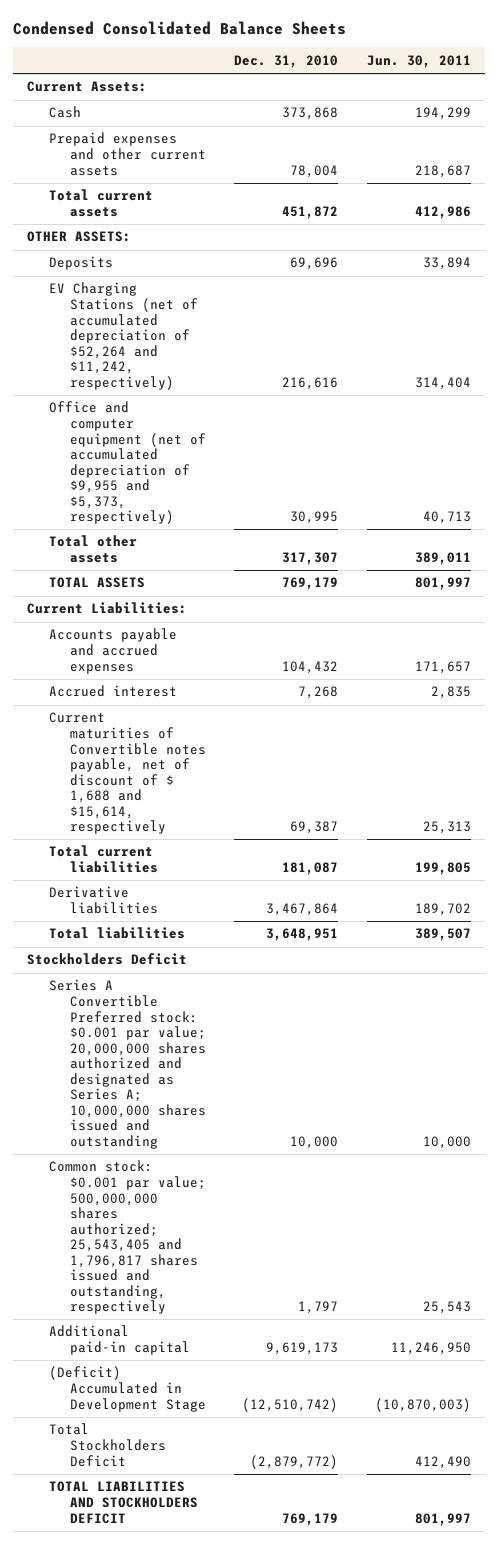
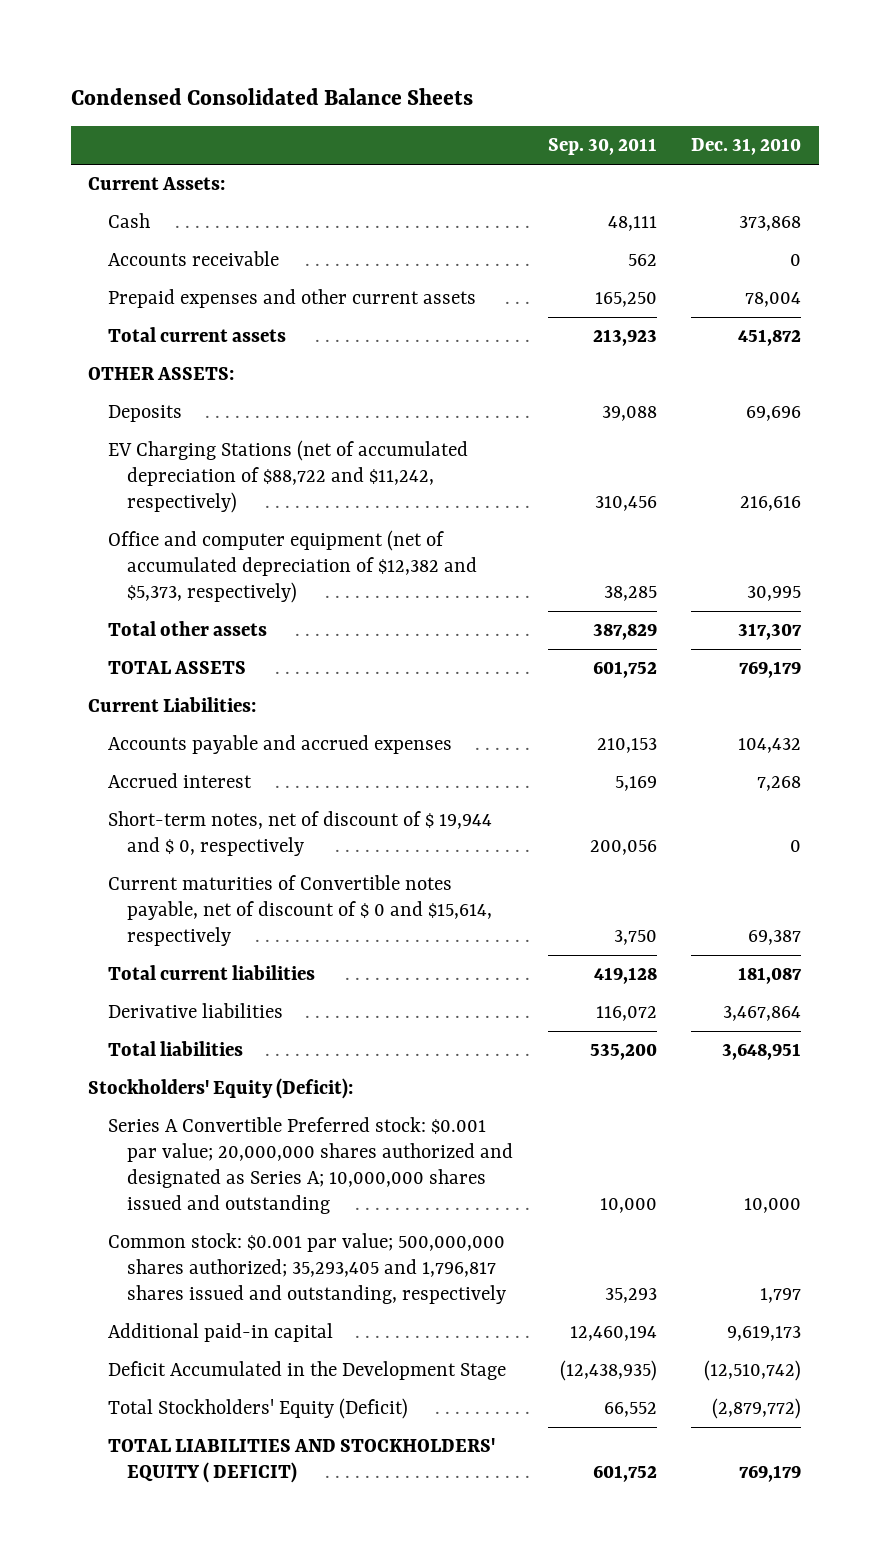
[366,54,471,68] Jun. 30, 2011 -> none
none -> [547,138,657,156] Sep. 30, 2011
none -> [107,251,279,267] Accounts receivable
[48,282,198,390] EV Charging Stations (net of accumulated depreciation of $52,264 and $11,242, respectively) -> [107,440,468,514] EV Charging Stations (net of accumulated depreciation of $88,722 and $11,242, respectively)
[48,401,206,525] Office and computer equipment (net of accumulated depreciation of $9,955 and $5,373, respectively) -> [107,530,478,604] Office and computer equipment (net of accumulated depreciation of $12,382 and $5,373, respectively)
none -> [107,811,492,857] Short-term notes, net of discount of $ 19,944 and $ 0, respectively
[48,712,206,835] Current maturities of Convertible notes payable, net of discount of $ 1,688 and $15,614, respectively -> [107,875,493,947] Current maturities of Convertible notes payable, net of discount of $ 0 and $15,614, respectively
[27,953,188,966] Stockholders Deficit -> [88,1078,354,1100] Stockholders' Equity (Deficit):
[48,1160,206,1315] Common stock: $0.001 par value; 500,000,000 shares authorized; 25,543,405 and 1,796,817 shares issued and outstanding, respectively -> [107,1233,507,1305] Common stock: $0.001 par value; 500,000,000 shares authorized; 35,293,405 and 1,796,817 shares issued and outstanding, respectively
[48,1366,206,1412] (Deficit) Accumulated in Development Stage -> [107,1361,506,1381] Deficit Accumulated in the Development Stage
[48,1423,166,1467] Total Stockholders Deficit -> [107,1398,408,1420] Total Stockholders' Equity (Deficit)
[48,1481,198,1524] TOTAL LIABILITIES AND STOCKHOLDERS DEFICIT -> [107,1438,495,1484] TOTAL LIABILITIES AND STOCKHOLDERS' EQUITY ( DEFICIT)

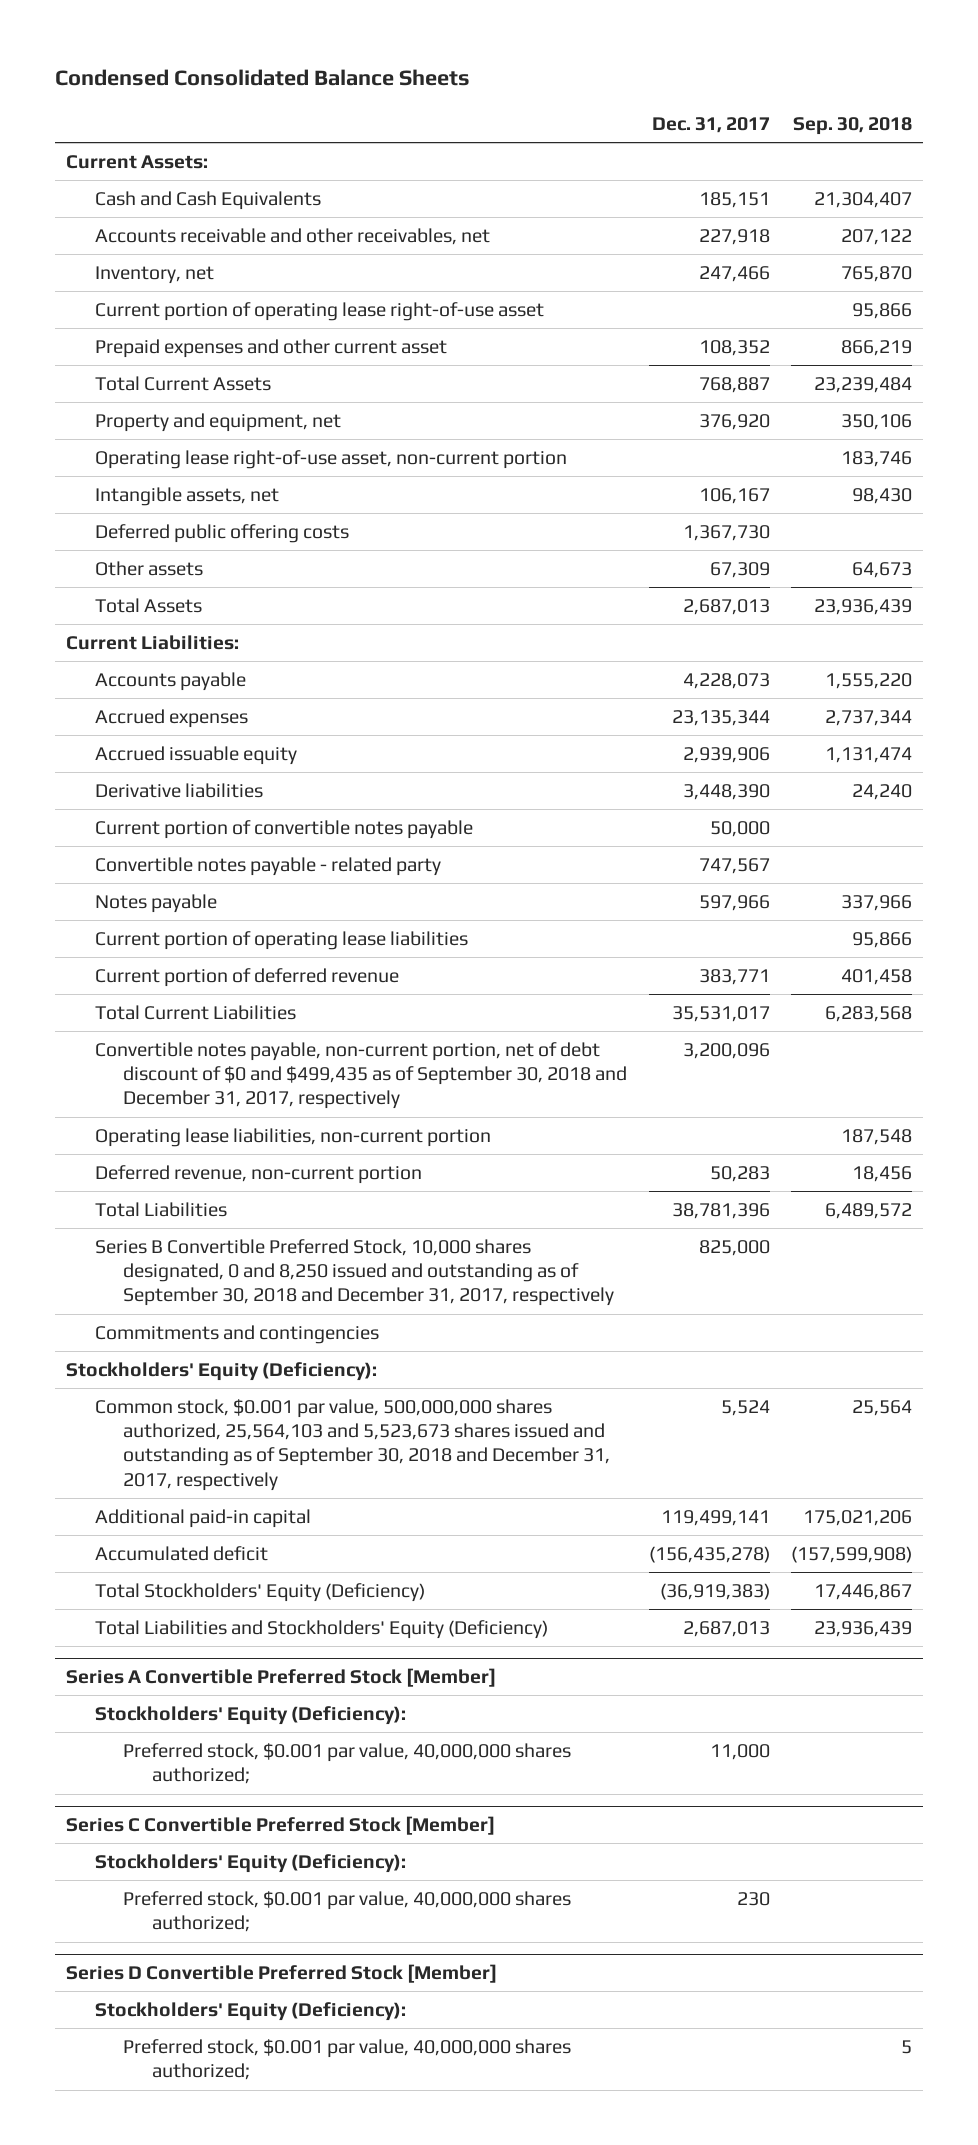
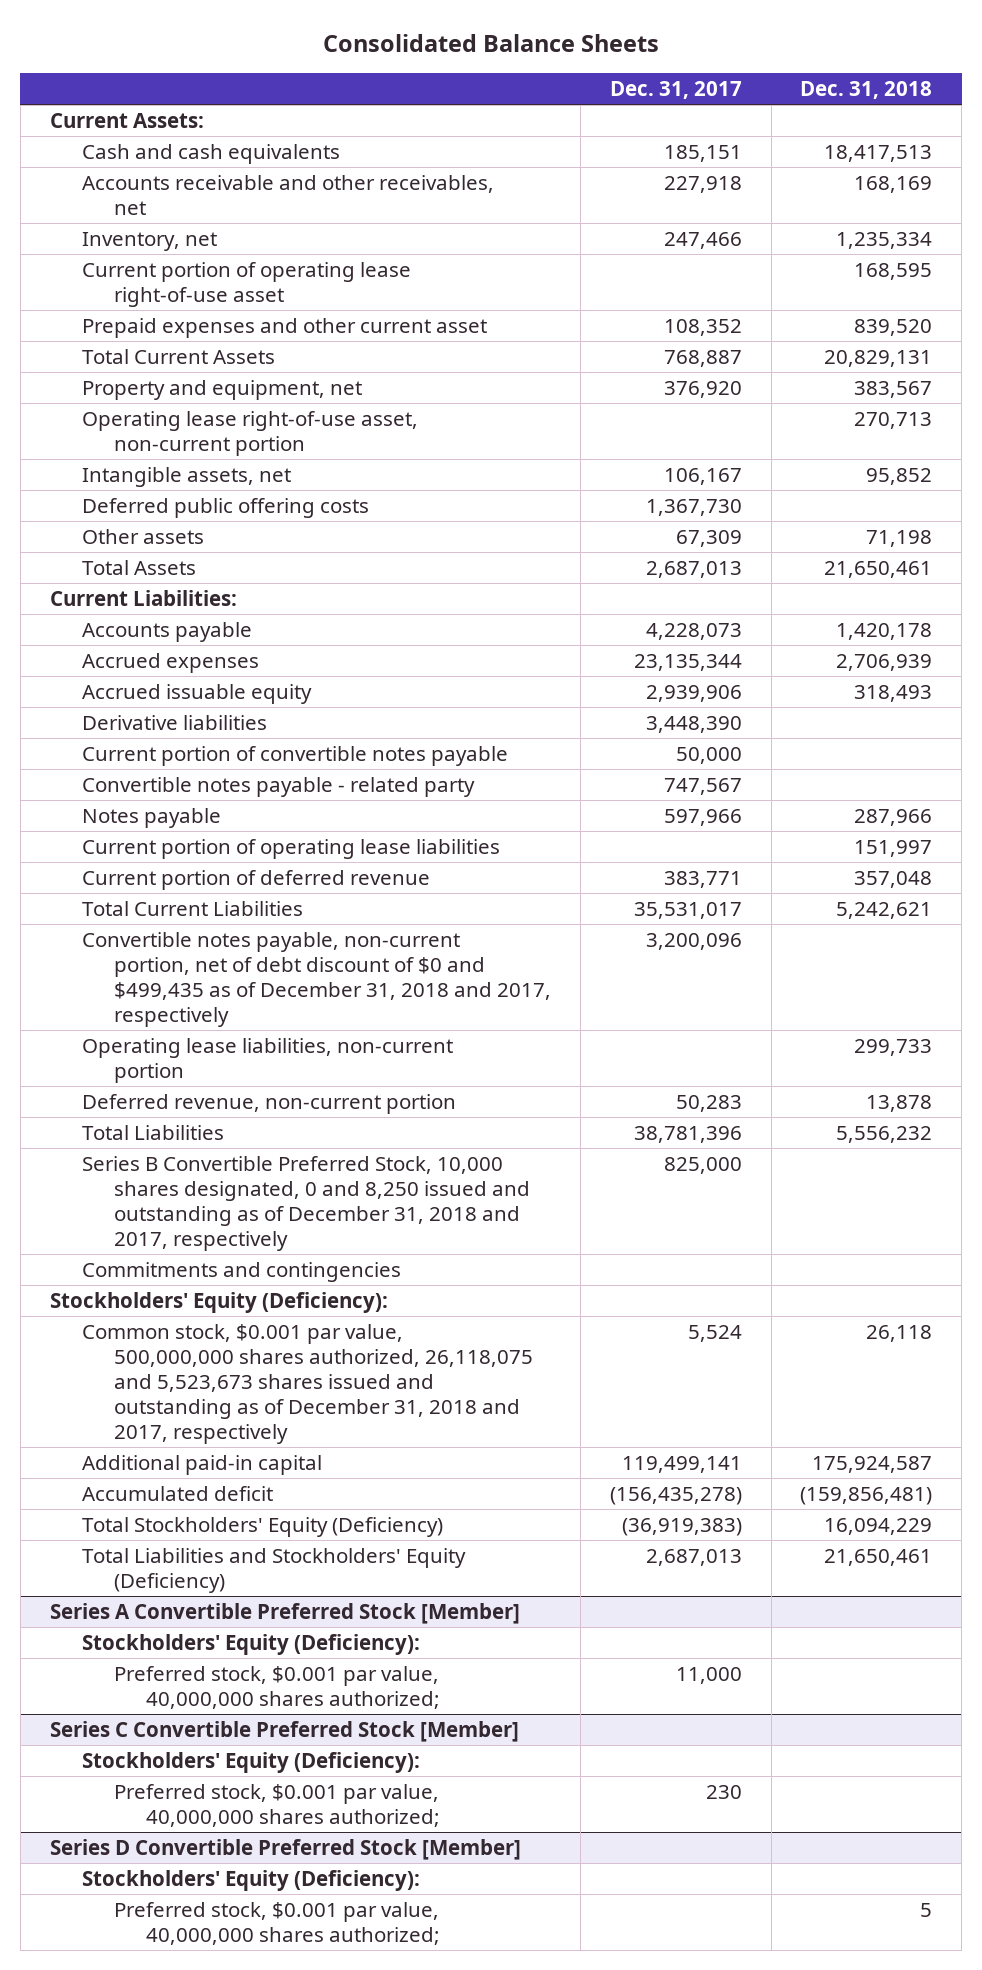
[55,69,471,87] Condensed Consolidated Balance Sheets -> [323,34,660,53] Consolidated Balance Sheets
[793,116,913,135] Sep. 30, 2018 -> none
none -> [800,80,933,99] Dec. 31, 2018
[94,190,321,210] Cash and Cash Equivalents -> [81,144,340,165] Cash and cash equivalents
[94,1041,628,1110] Convertible notes payable, non-current portion, net of debt discount of $0 and $499,435 as of September 30, 2018 and December 31, 2017, respectively -> [81,932,551,1027] Convertible notes payable, non-current portion, net of debt discount of $0 and $499,435 as of December 31, 2018 and 2017, respectively
[94,1238,615,1307] Series B Convertible Preferred Stock, 10,000 shares designated, 0 and 8,250 issued and outstanding as of September 30, 2018 and December 31, 2017, respectively -> [81,1156,530,1251] Series B Convertible Preferred Stock, 10,000 shares designated, 0 and 8,250 issued and outstanding as of December 31, 2018 and 2017, respectively
[94,1398,611,1491] Common stock, $0.001 par value, 500,000,000 shares authorized, 25,564,103 and 5,523,673 shares issued and outstanding as of September 30, 2018 and December 31, 2017, respectively -> [81,1324,533,1444] Common stock, $0.001 par value, 500,000,000 shares authorized, 26,118,075 and 5,523,673 shares issued and outstanding as of December 31, 2018 and 2017, respectively

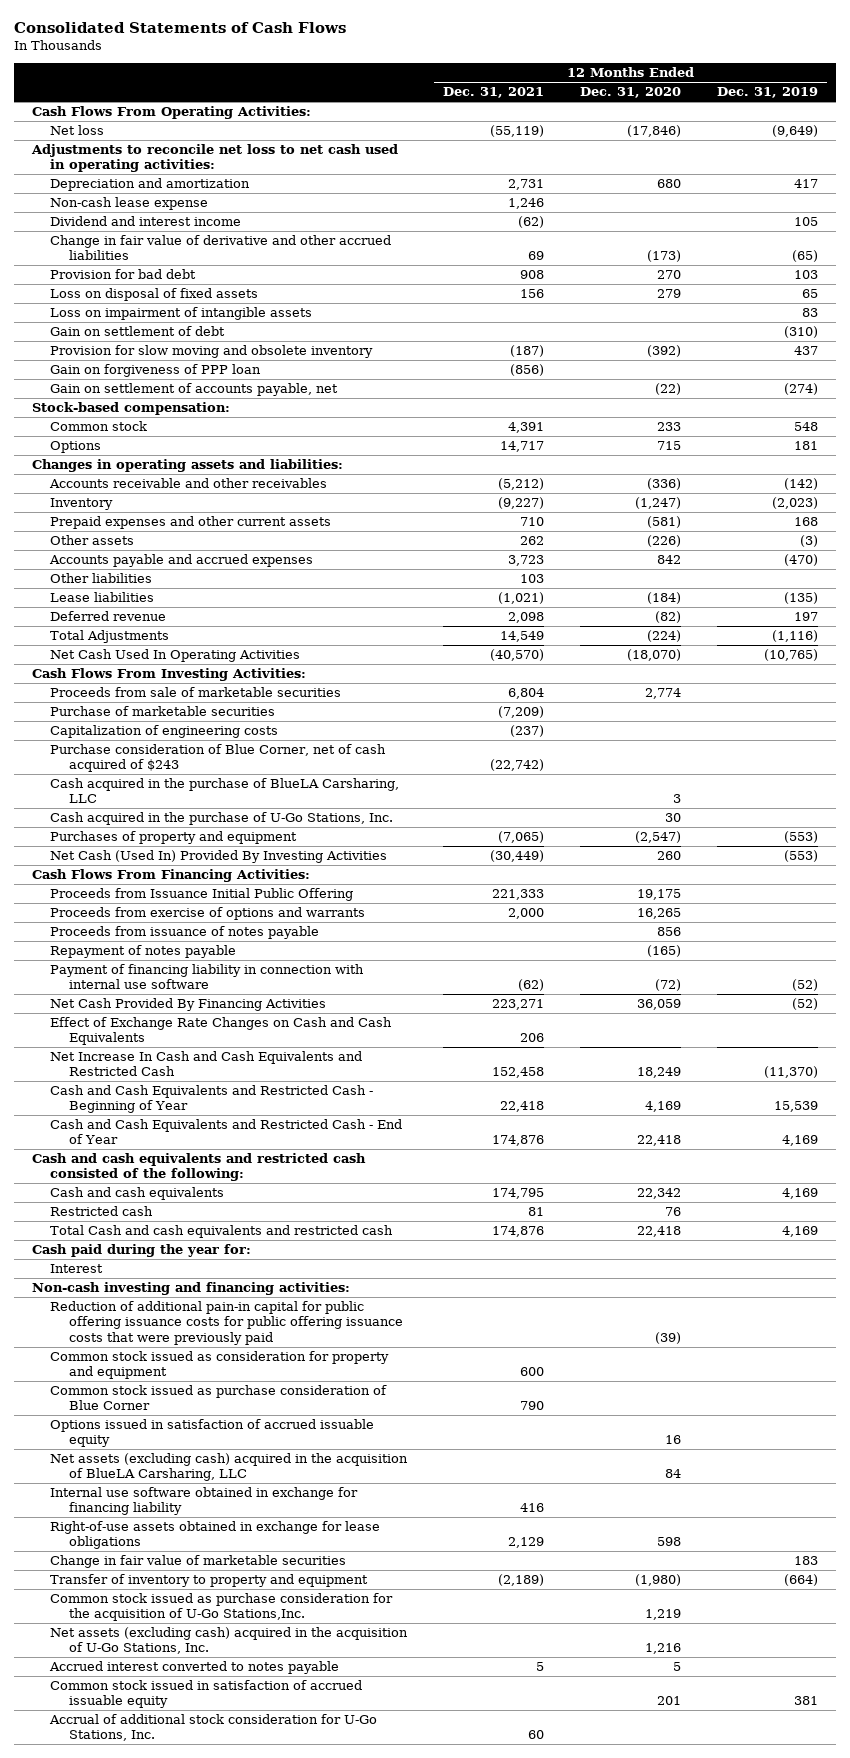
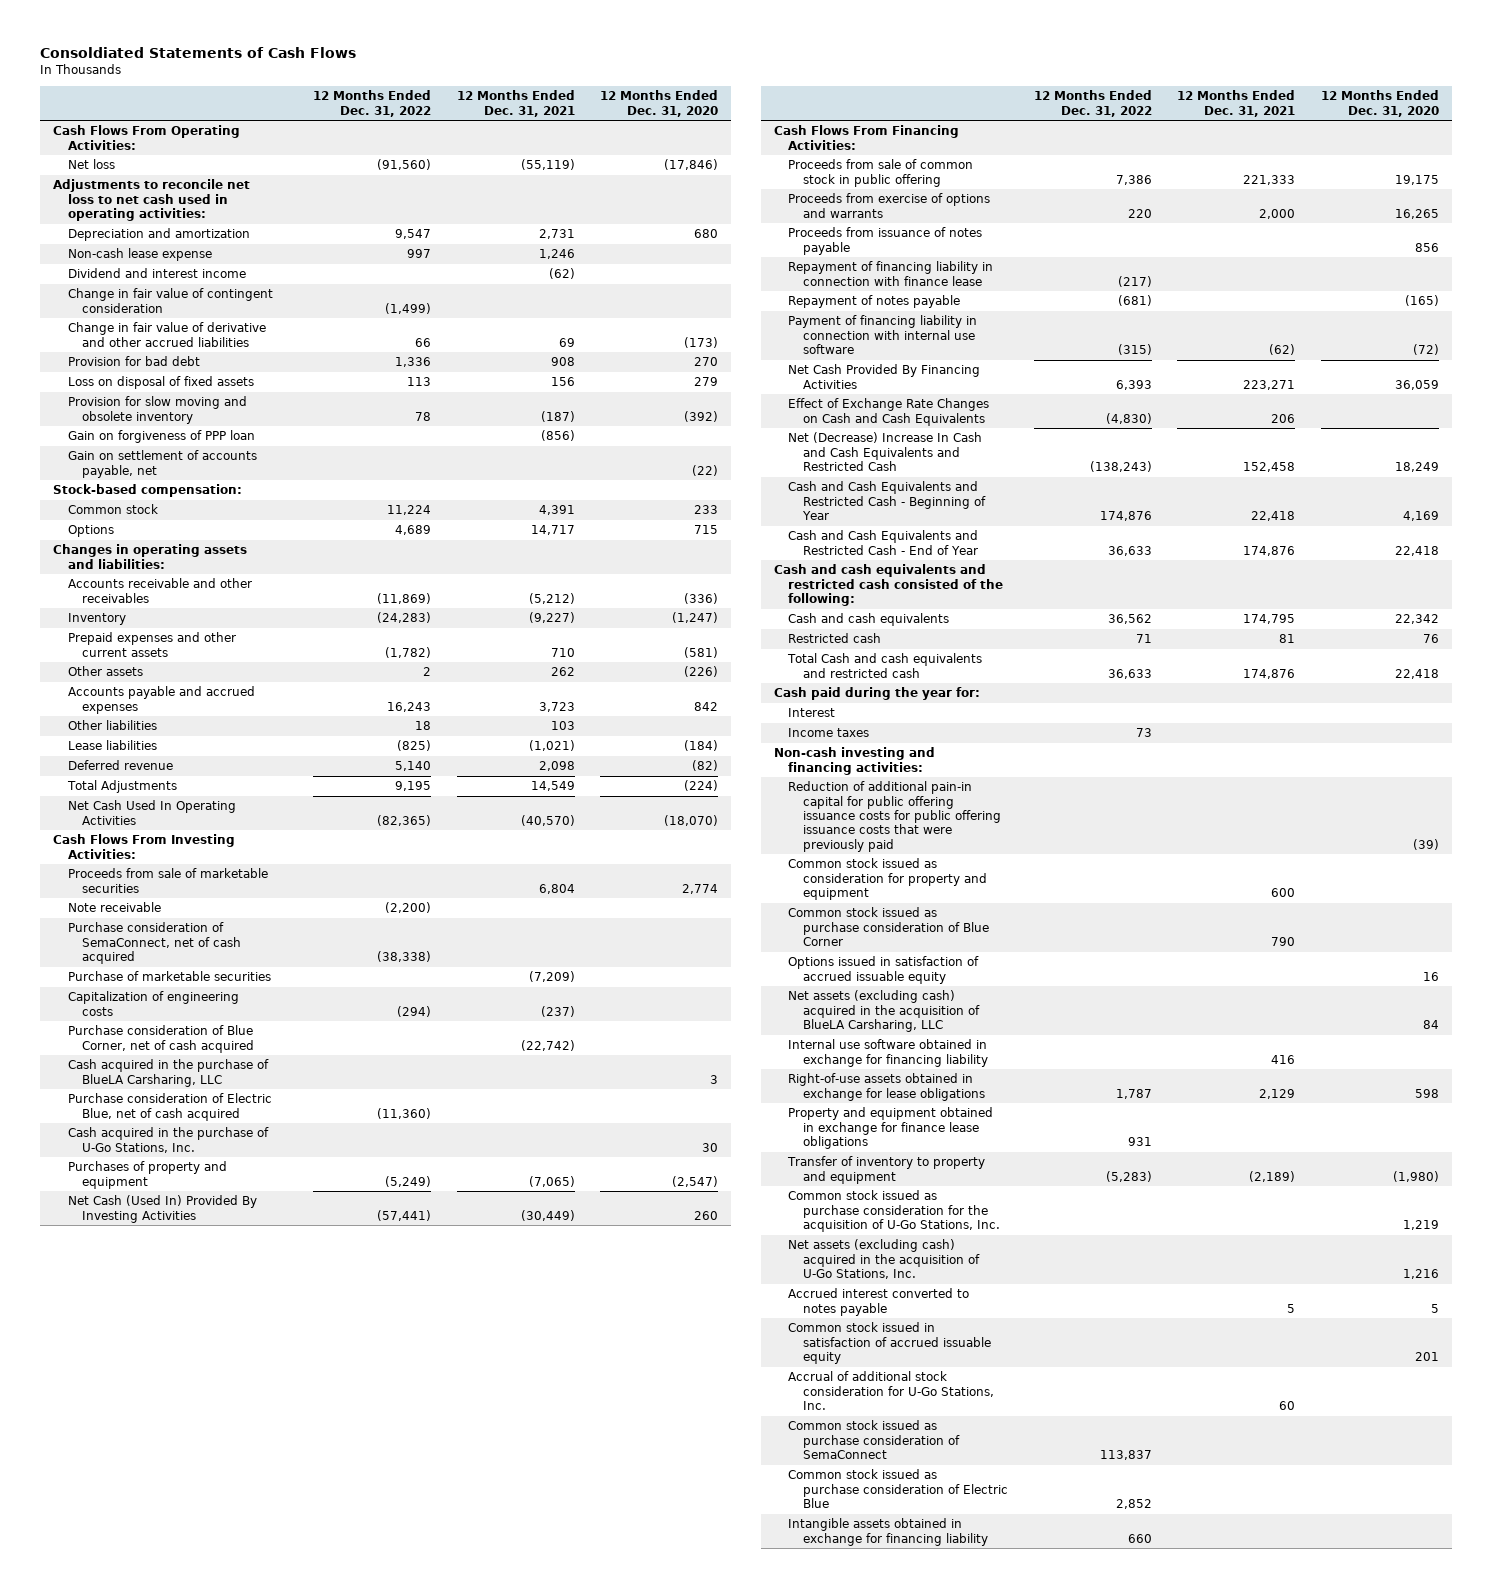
[13,22,346,34] Consolidated Statements of Cash Flows -> [40,47,357,59] Consoldiated Statements of Cash Flows
[717,87,819,99] Dec. 31, 2019 -> none
none -> [313,90,432,117] 12 Months Ended Dec. 31, 2022
none -> [67,288,273,313] Change in fair value of contingent consideration
[50,307,313,321] Loss on impairment of intangible assets -> none
[50,326,226,337] Gain on settlement of debt -> none
none -> [67,902,161,913] Note receivable
none -> [67,922,242,964] Purchase consideration of SemaConnect, net of cash acquired
[50,744,387,773] Purchase consideration of Blue Corner, net of cash acquired of $243 -> [67,1025,255,1053] Purchase consideration of Blue Corner, net of cash acquired
none -> [67,1093,272,1121] Purchase consideration of Electric Blue, net of cash acquired
[50,888,354,902] Proceeds from Issuance Initial Public Offering -> [788,159,974,187] Proceeds from sale of common stock in public offering
none -> [788,261,994,286] Repayment of financing liability in connection with finance lease
[50,1051,363,1077] Net Increase In Cash and Cash Equivalents and Restricted Cash -> [788,432,983,471] Net (Decrease) Increase In Cash and Cash Equivalents and Restricted Cash
none -> [788,728,870,738] Income taxes
[50,1555,347,1569] Change in fair value of marketable securities -> none
none -> [788,1107,994,1149] Property and equipment obtained in exchange for finance lease obligations
[50,1593,394,1622] Common stock issued as purchase consideration for the acquisition of U-Go Stations,Inc. -> [788,1190,1000,1232] Common stock issued as purchase consideration for the acquisition of U-Go Stations, Inc.
none -> [788,1420,960,1459] Common stock issued as purchase consideration of SemaConnect
none -> [788,1469,1008,1508] Common stock issued as purchase consideration of Electric Blue
none -> [788,1518,988,1546] Intangible assets obtained in exchange for financing liability

